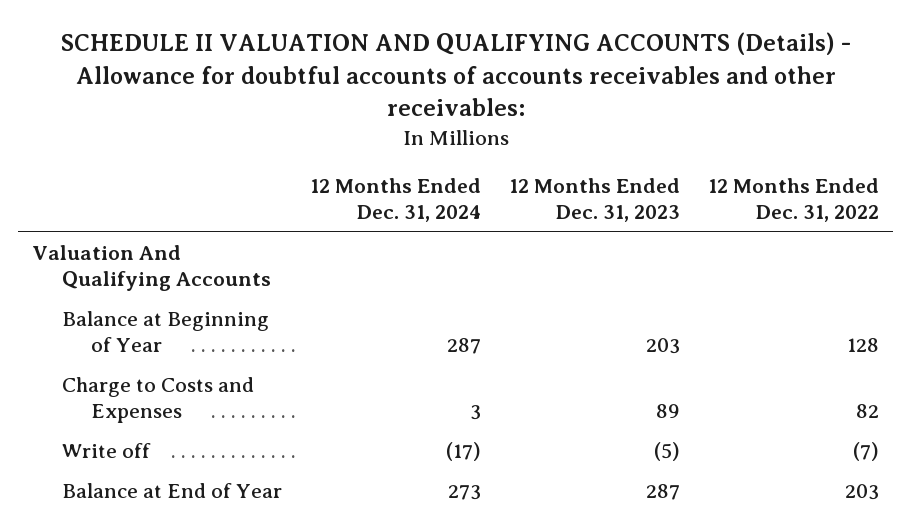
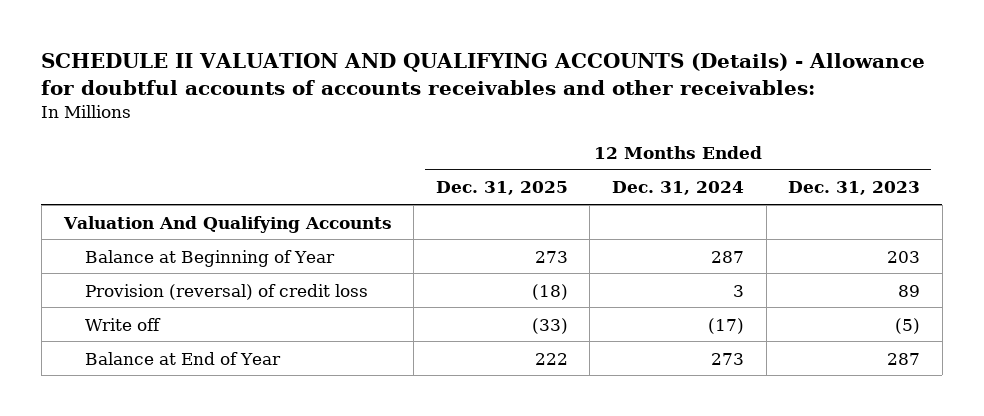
[708,178,880,222] 12 Months Ended Dec. 31, 2022 -> none
none -> [435,181,568,196] Dec. 31, 2025
[61,377,254,424] Charge to Costs and Expenses -> [84,283,368,300] Provision (reversal) of credit loss

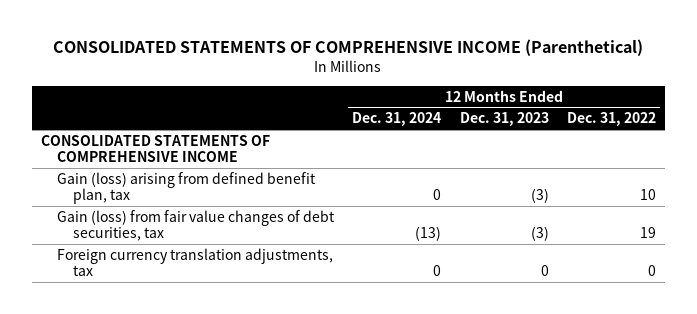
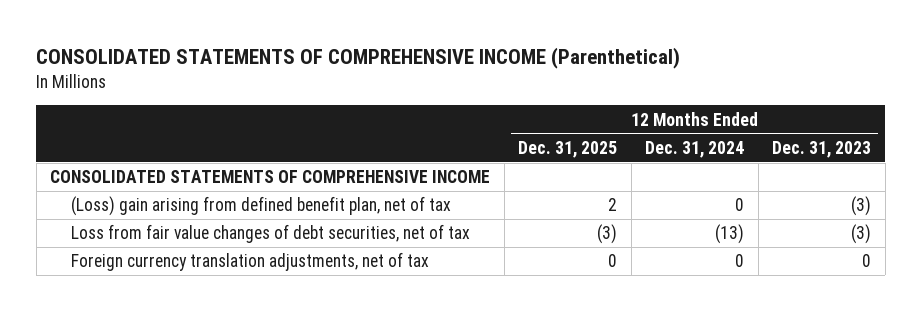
[566,112,656,127] Dec. 31, 2022 -> none
none -> [518,140,618,158] Dec. 31, 2025
[56,171,316,204] Gain (loss) arising from defined benefit plan, tax -> [70,196,451,217] (Loss) gain arising from defined benefit plan, net of tax
[56,209,335,241] Gain (loss) from fair value changes of debt securities, tax -> [70,224,470,244] Loss from fair value changes of debt securities, net of tax
[56,247,333,276] Foreign currency translation adjustments, tax -> [70,252,429,272] Foreign currency translation adjustments, net of tax

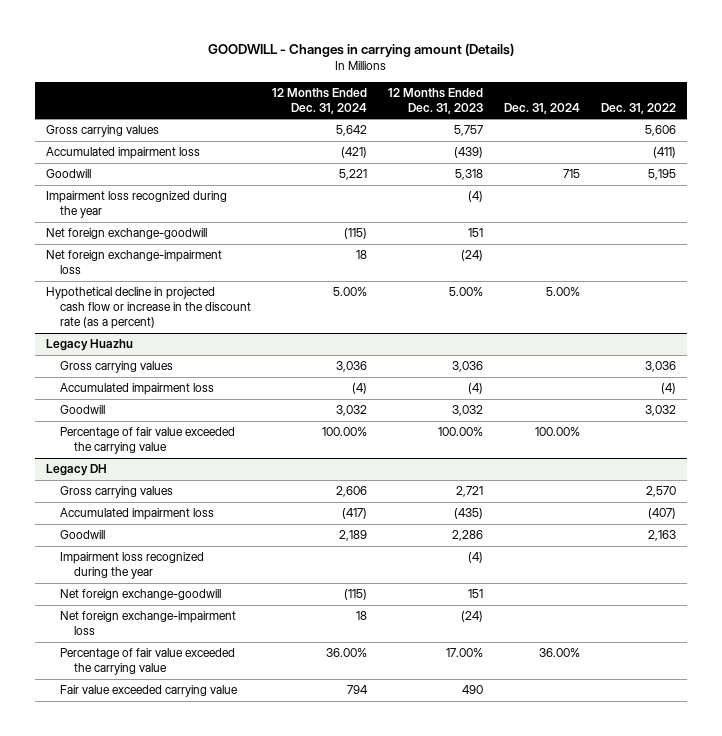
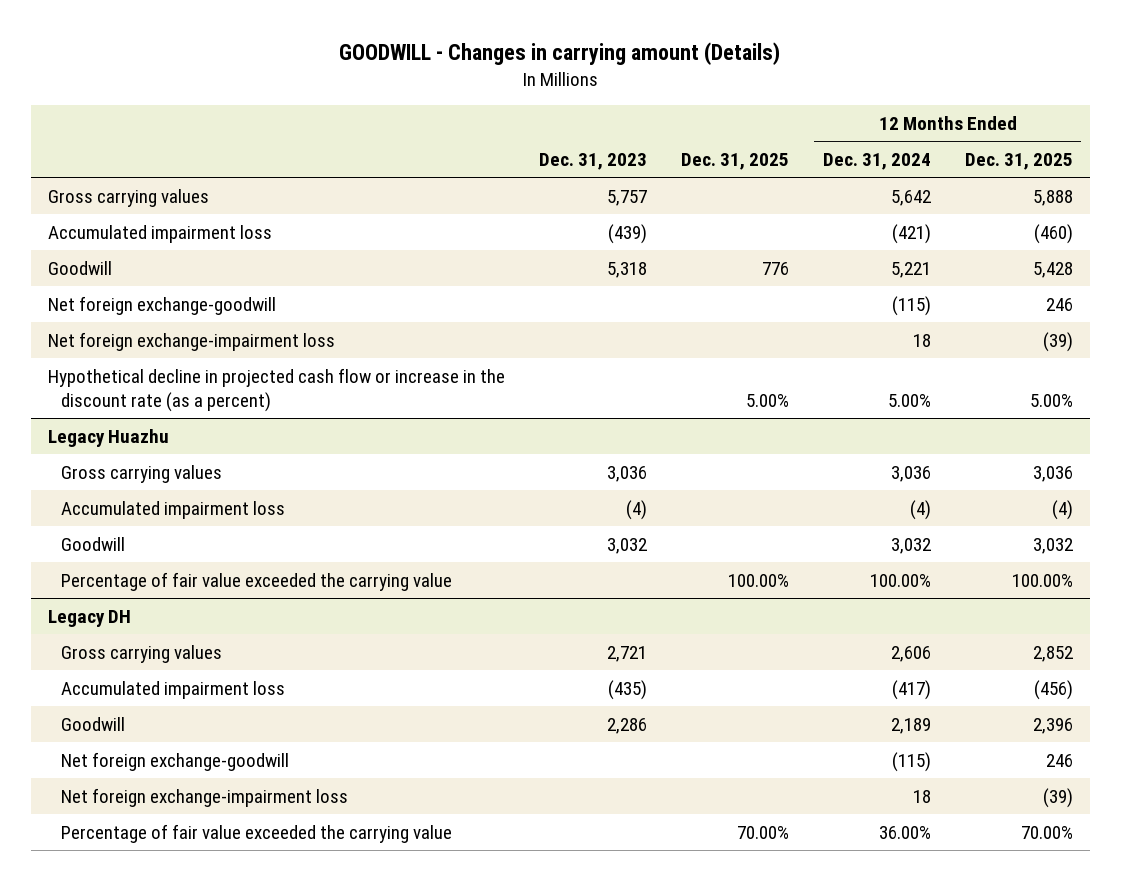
[388,87,484,114] 12 Months Ended Dec. 31, 2023 -> none
[504,102,581,114] Dec. 31, 2024 -> none
[601,102,677,114] Dec. 31, 2022 -> none
none -> [538,153,647,171] Dec. 31, 2023
none -> [680,153,789,171] Dec. 31, 2025
none -> [964,153,1073,171] Dec. 31, 2025
[45,191,227,219] Impairment loss recognized during the year -> none
[59,552,204,580] Impairment loss recognized during the year -> none
[59,685,238,698] Fair value exceeded carrying value -> none

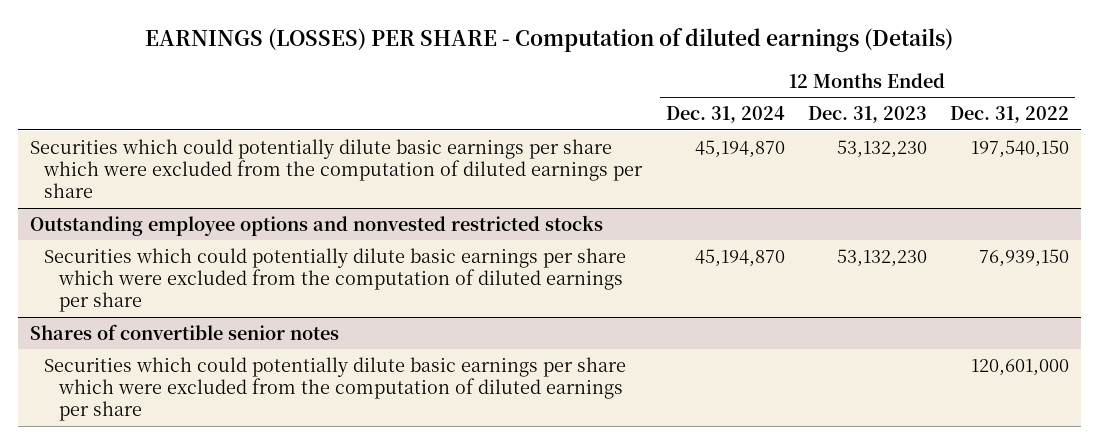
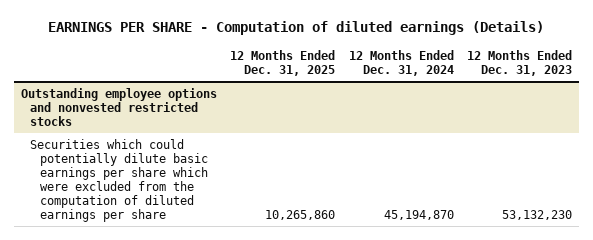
[145,28,954,53] EARNINGS (LOSSES) PER SHARE - Computation of diluted earnings (Details) -> [48,21,545,36] EARNINGS PER SHARE - Computation of diluted earnings (Details)
[950,106,1070,124] Dec. 31, 2022 -> none
none -> [230,49,336,76] 12 Months Ended Dec. 31, 2025
[29,138,644,199] Securities which could potentially dilute basic earnings per share which were excluded from the computation of diluted earnings per share -> none
[29,323,339,340] Shares of convertible senior notes -> none
[44,356,627,422] Securities which could potentially dilute basic earnings per share which were excluded from the computation of diluted earnings per share -> none

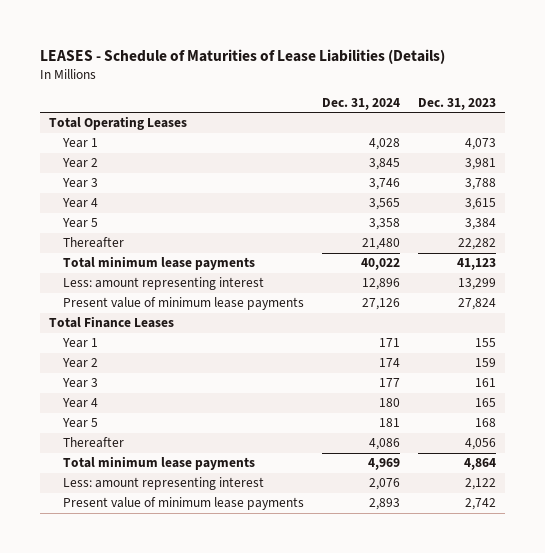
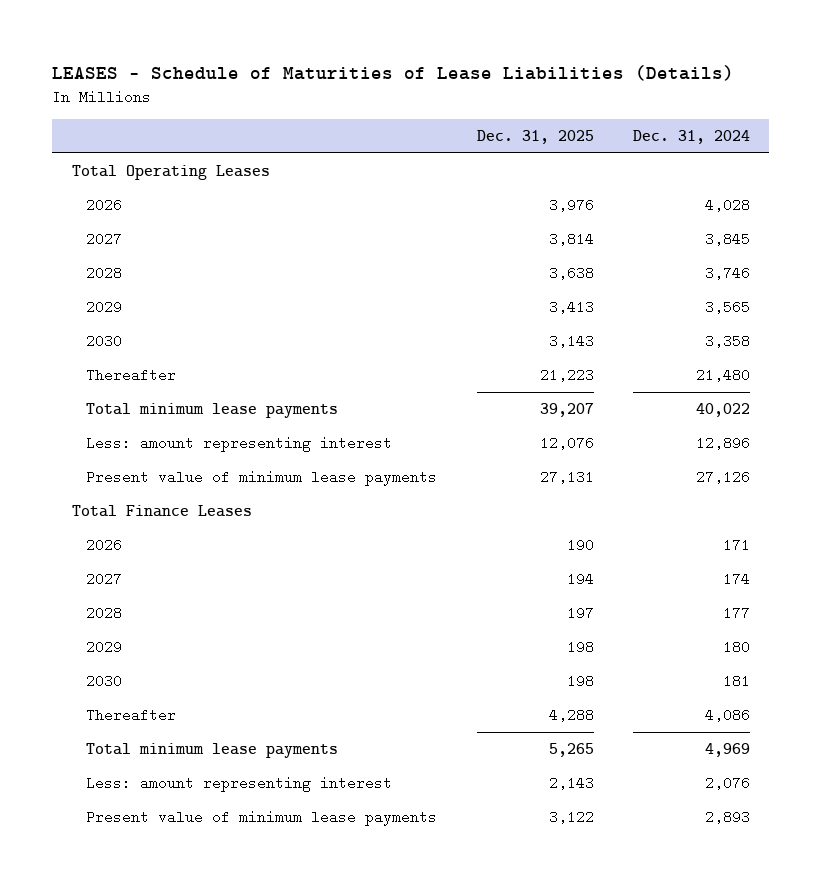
[418,97,497,110] Dec. 31, 2023 -> none
none -> [476,129,594,144] Dec. 31, 2025
[62,138,99,149] Year 1 -> [86,198,123,213] 2026
[62,158,99,169] Year 2 -> [86,232,123,247] 2027
[62,178,99,189] Year 3 -> [86,266,123,281] 2028
[62,198,99,209] Year 4 -> [86,300,123,315] 2029
[62,218,99,229] Year 5 -> [86,334,123,349] 2030
[62,338,99,349] Year 1 -> [86,538,123,553] 2026
[62,358,99,369] Year 2 -> [86,572,123,587] 2027
[62,378,99,389] Year 3 -> [86,606,123,621] 2028
[62,398,99,409] Year 4 -> [86,640,123,655] 2029
[62,418,99,429] Year 5 -> [86,674,123,689] 2030

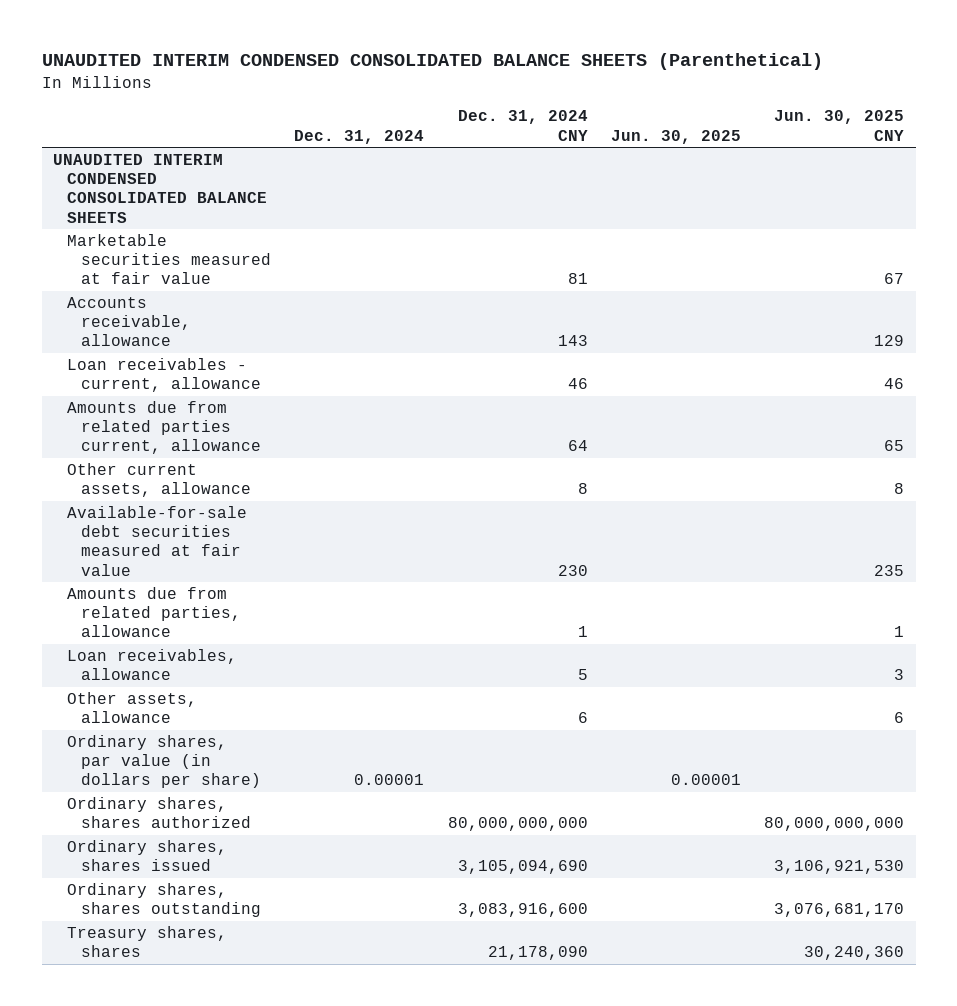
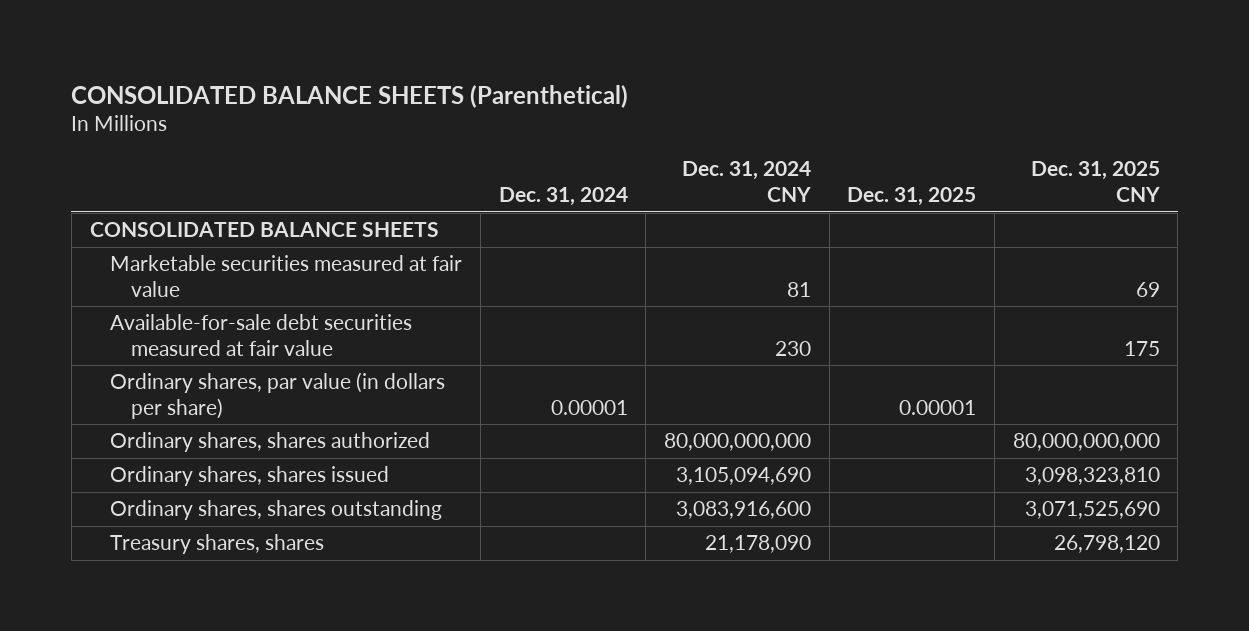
[41,53,823,71] UNAUDITED INTERIM CONDENSED CONSOLIDATED BALANCE SHEETS (Parenthetical) -> [71,84,629,108] CONSOLIDATED BALANCE SHEETS (Parenthetical)
[610,129,741,144] Jun. 30, 2025 -> none
[774,110,905,141] Jun. 30, 2025 CNY -> none
none -> [847,187,977,207] Dec. 31, 2025
none -> [1030,161,1160,203] Dec. 31, 2025 CNY
[53,154,268,223] UNAUDITED INTERIM CONDENSED CONSOLIDATED BALANCE SHEETS -> [89,222,439,238] CONSOLIDATED BALANCE SHEETS
[67,297,191,347] Accounts receivable, allowance -> none
[67,358,261,393] Loan receivables - current, allowance -> none
[67,401,261,455] Amounts due from related parties current, allowance -> none
[67,463,251,498] Other current assets, allowance -> none
[67,587,241,638] Amounts due from related parties, allowance -> none
[67,649,238,681] Loan receivables, allowance -> none
[67,692,198,724] Other assets, allowance -> none

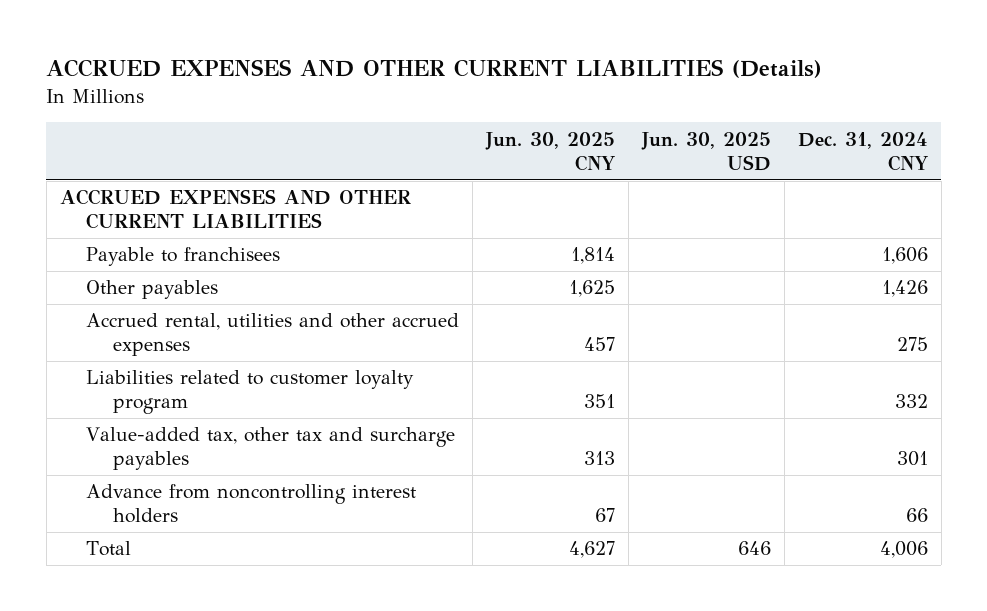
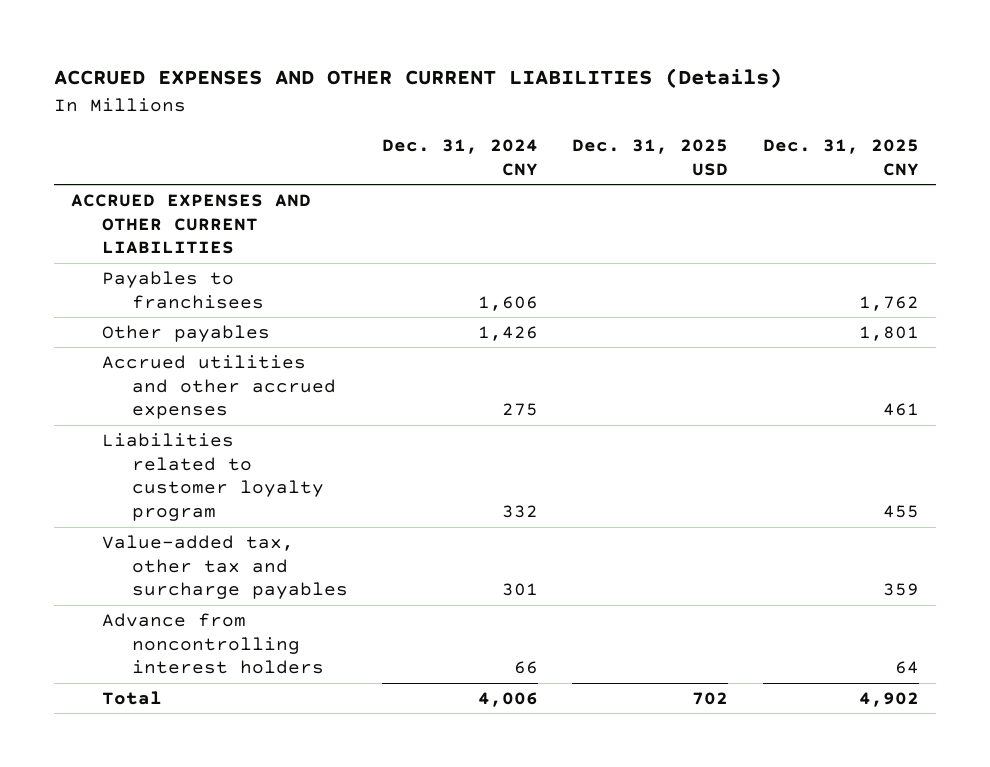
[485,131,616,171] Jun. 30, 2025 CNY -> none
[640,131,771,171] Jun. 30, 2025 USD -> none
none -> [572,138,729,176] Dec. 31, 2025 USD
none -> [762,138,919,176] Dec. 31, 2025 CNY
[86,247,281,267] Payable to franchisees -> [101,270,265,309] Payables to franchisees
[86,313,460,357] Accrued rental, utilities and other accrued expenses -> [101,354,337,420] Accrued utilities and other accrued expenses

